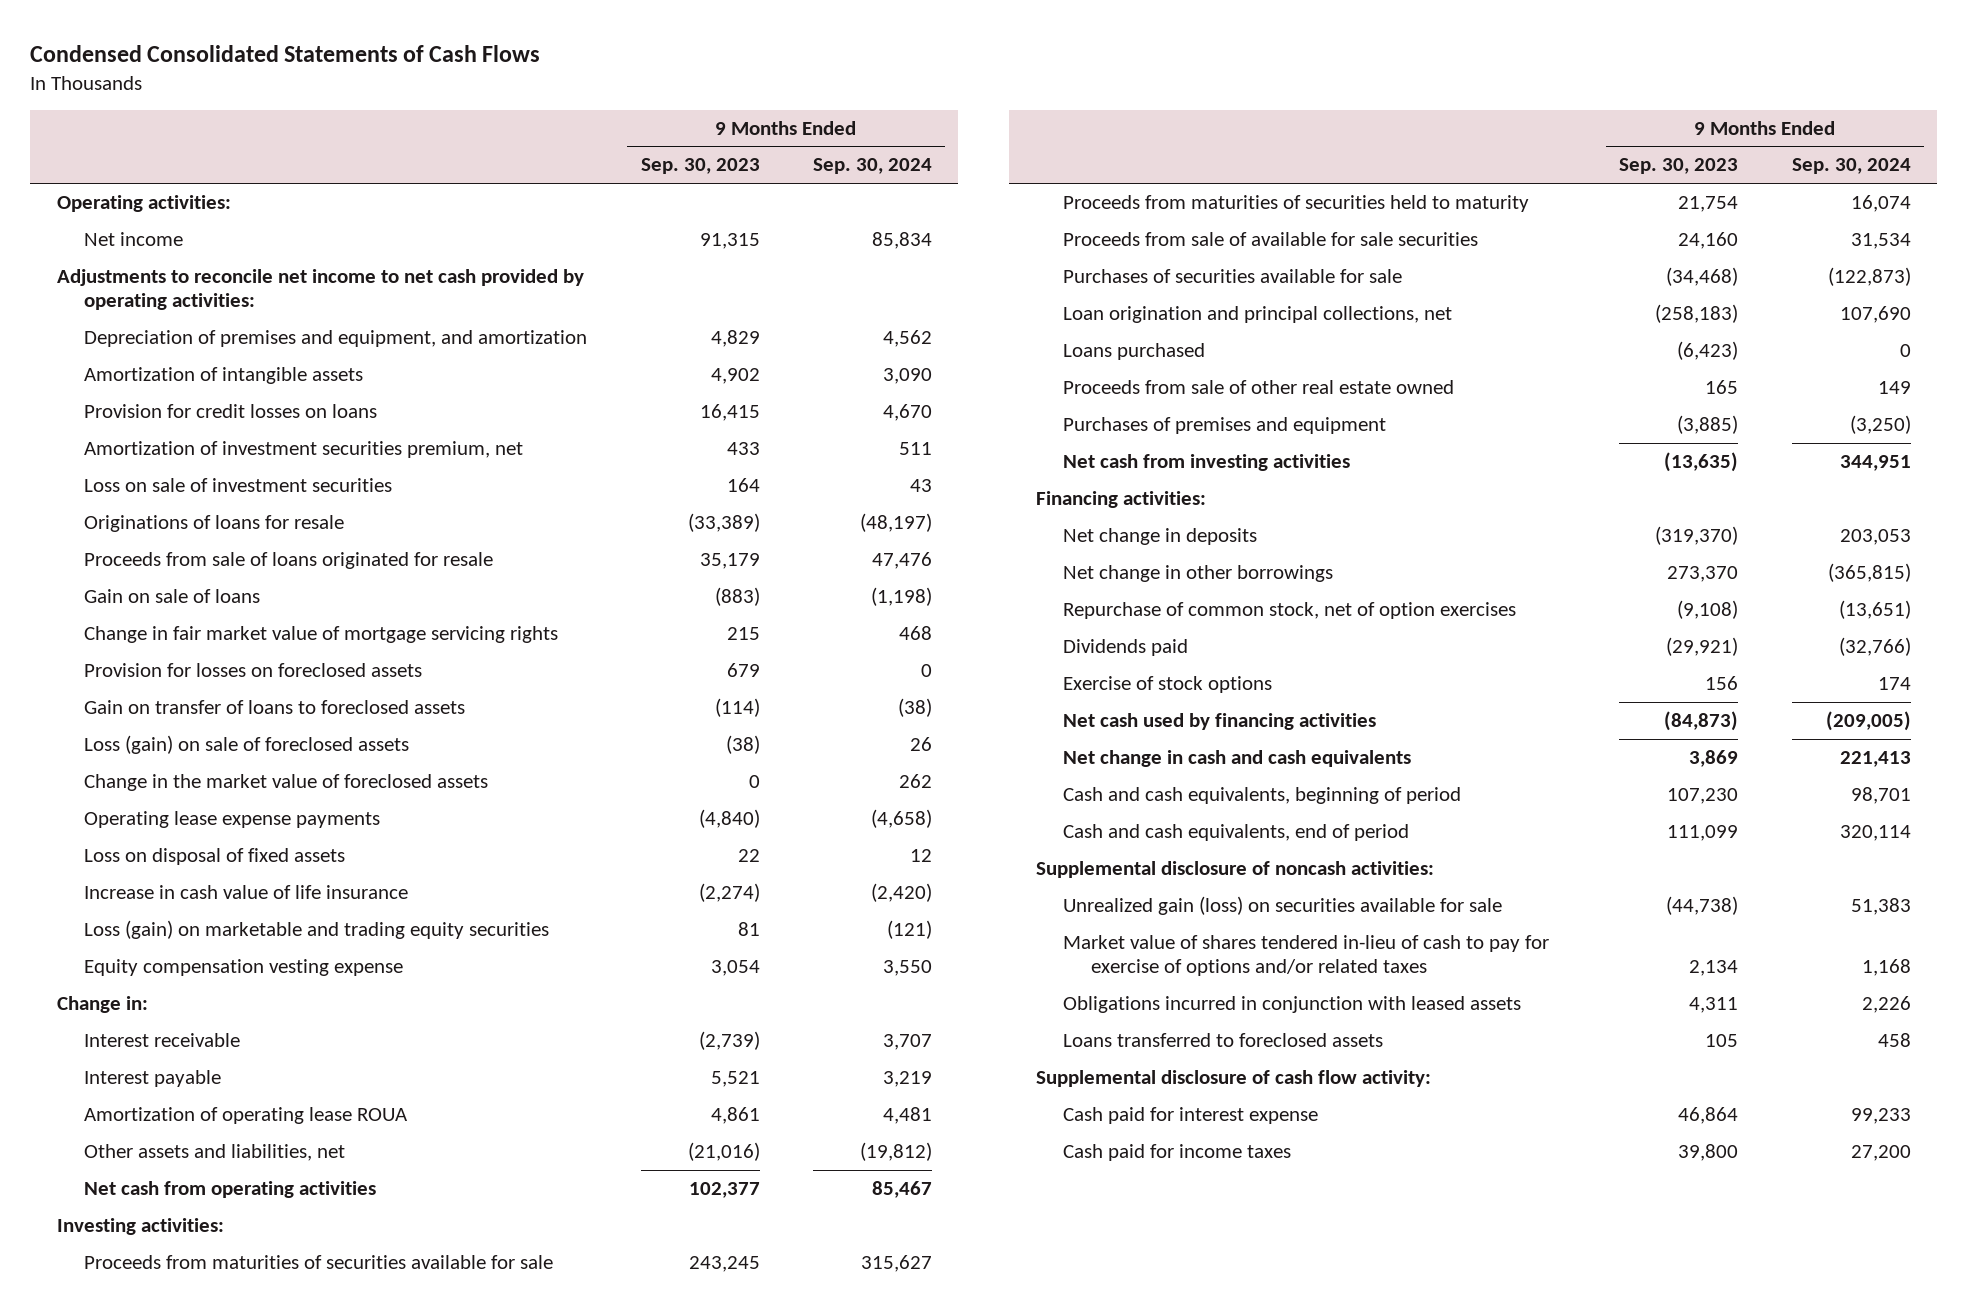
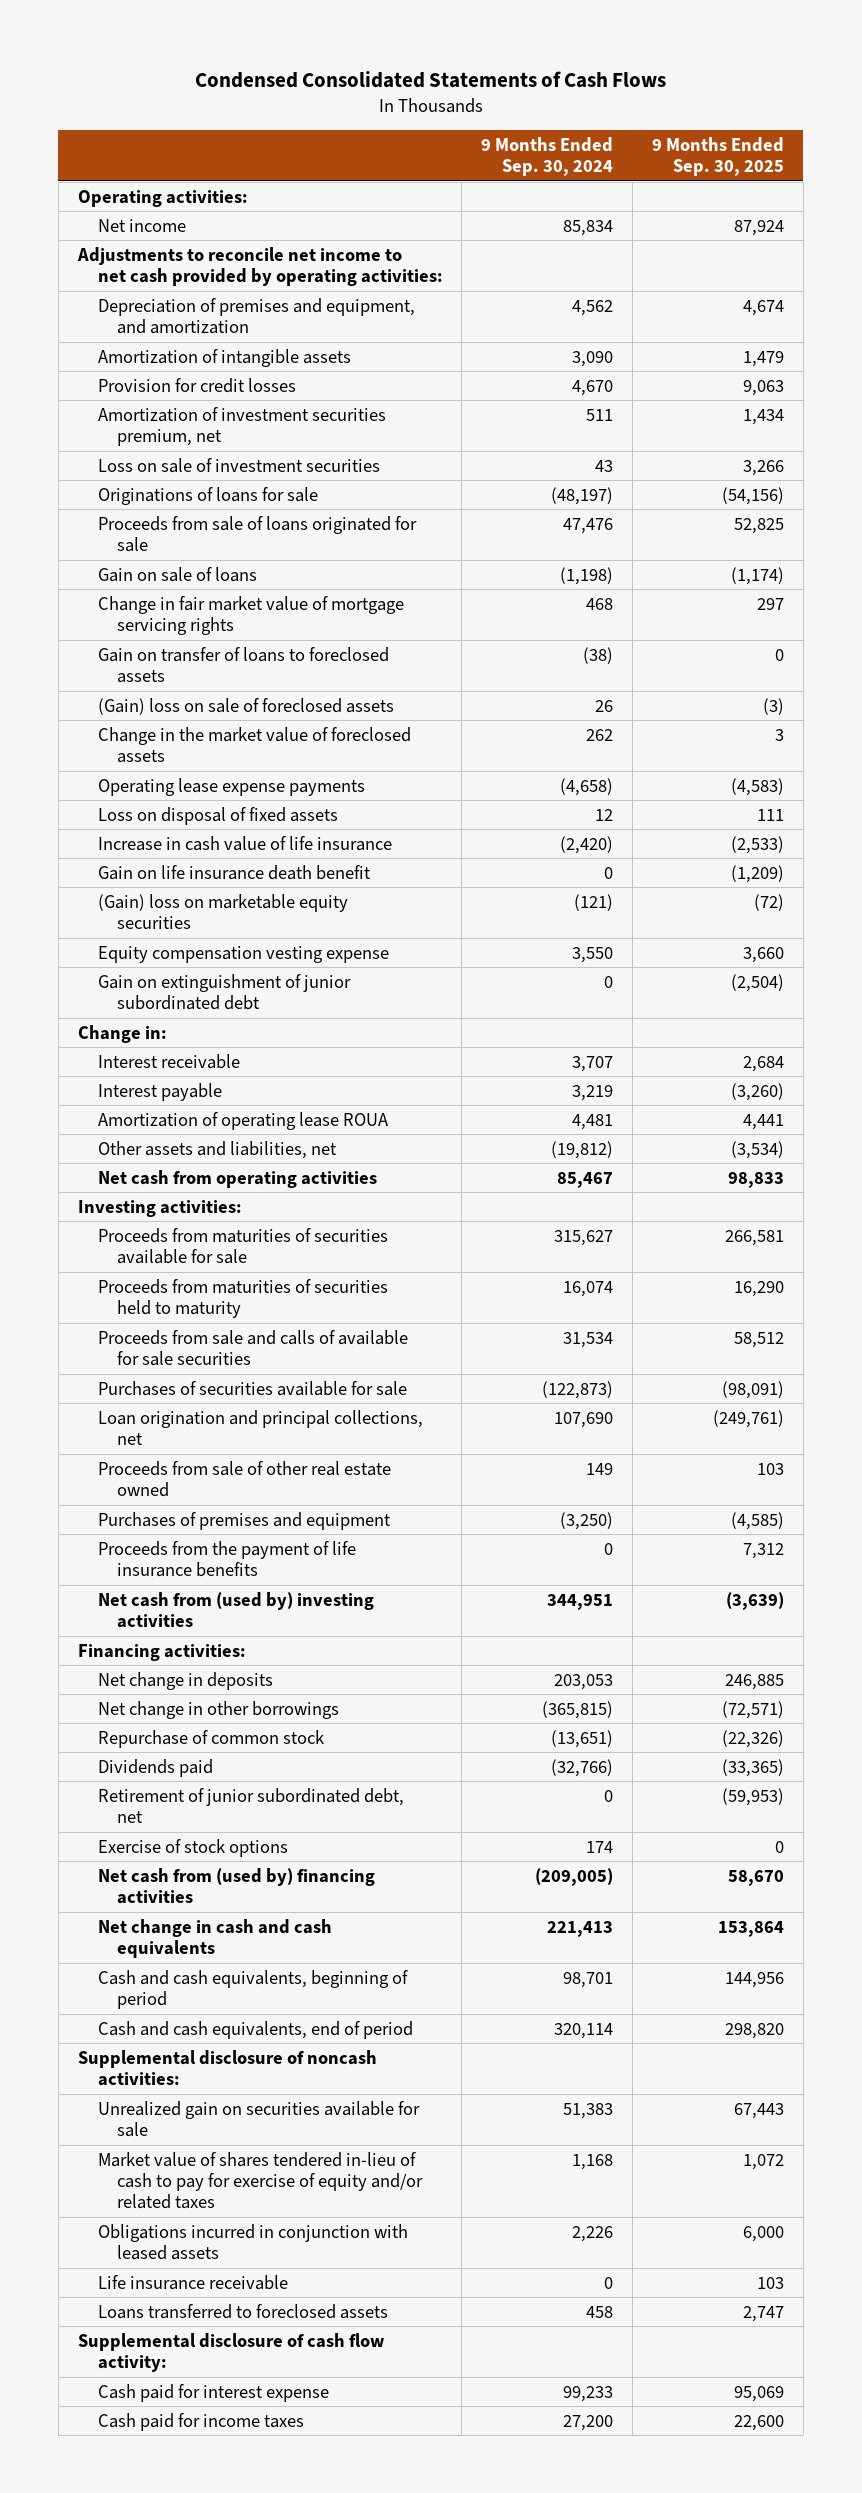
[640,158,760,175] Sep. 30, 2023 -> none
none -> [651,136,784,176] 9 Months Ended Sep. 30, 2025
[84,403,378,418] Provision for credit losses on loans -> [97,377,296,393] Provision for credit losses
[84,514,345,532] Originations of loans for resale -> [97,486,318,505] Originations of loans for sale
[84,551,494,569] Proceeds from sale of loans originated for resale -> [97,515,417,552] Proceeds from sale of loans originated for sale
[84,662,423,677] Provision for losses on foreclosed assets -> none
[84,734,410,754] Loss (gain) on sale of foreclosed assets -> [97,697,394,715] (Gain) loss on sale of foreclosed assets
none -> [97,864,371,880] Gain on life insurance death benefit
[84,919,550,939] Loss (gain) on marketable and trading equity securities -> [97,893,348,929] (Gain) loss on marketable equity securities
none -> [97,973,351,1010] Gain on extinguishment of junior subordinated debt
[1063,231,1479,246] Proceeds from sale of available for sale securities -> [97,1329,408,1366] Proceeds from sale and calls of available for sale securities
[1063,342,1206,360] Loans purchased -> none
none -> [97,1540,356,1577] Proceeds from the payment of life insurance benefits
[1063,453,1351,471] Net cash from investing activities -> [97,1591,374,1628] Net cash from (used by) investing activities
[1063,601,1517,619] Repurchase of common stock, net of option exercises -> [97,1729,324,1748] Repurchase of common stock
none -> [97,1787,404,1823] Retirement of junior subordinated debt, net
[1063,712,1377,730] Net cash used by financing activities -> [97,1867,375,1904] Net cash from (used by) financing activities
[1063,895,1503,915] Unrealized gain (loss) on securities available for sale -> [97,2100,420,2137] Unrealized gain on securities available for sale
[1063,934,1550,977] Market value of shares tendered in-lieu of cash to pay for exercise of options and/or related taxes -> [97,2151,424,2210] Market value of shares tendered in-lieu of cash to pay for exercise of equity and/or related taxes
none -> [97,2274,288,2290] Life insurance receivable

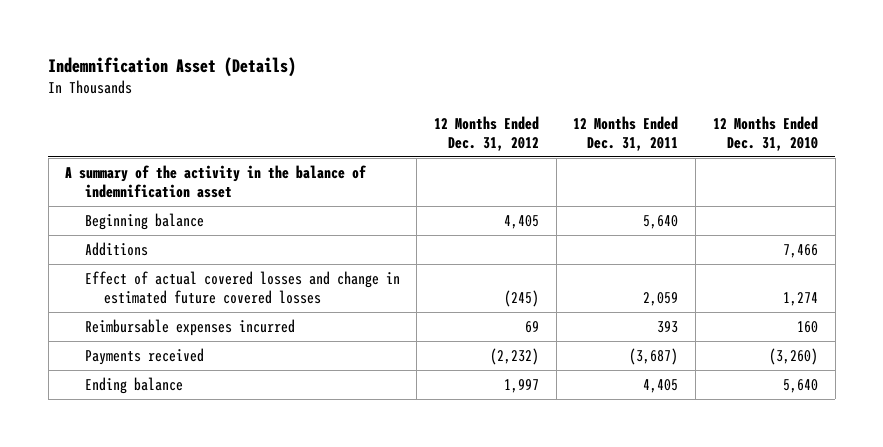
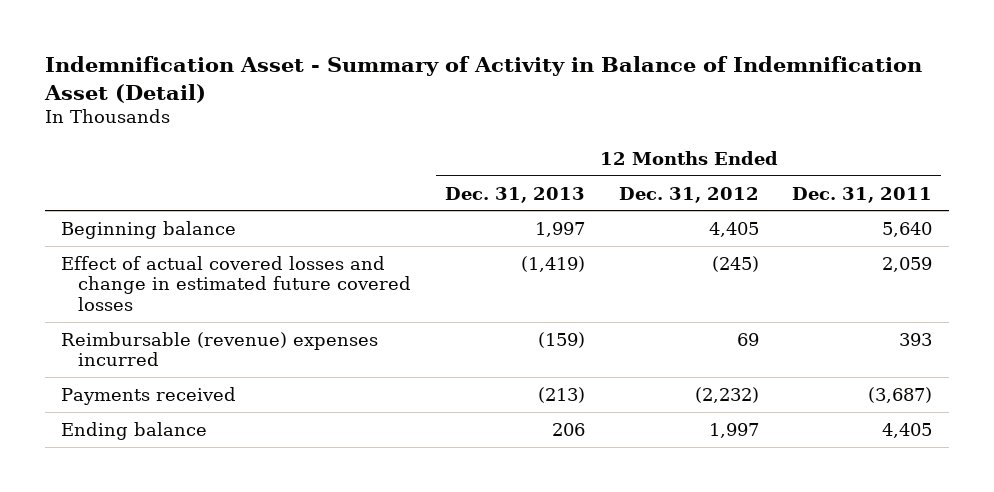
[48,57,297,78] Indemnification Asset (Details) -> [43,56,922,103] Indemnification Asset - Summary of Activity in Balance of Indemnification Asset (Detail)
[712,116,818,151] 12 Months Ended Dec. 31, 2010 -> none
none -> [444,186,585,203] Dec. 31, 2013
[65,165,368,198] A summary of the activity in the balance of indemnification asset -> none
[84,242,148,257] Additions -> none
[84,319,295,337] Reimbursable expenses incurred -> [61,331,379,367] Reimbursable (revenue) expenses incurred

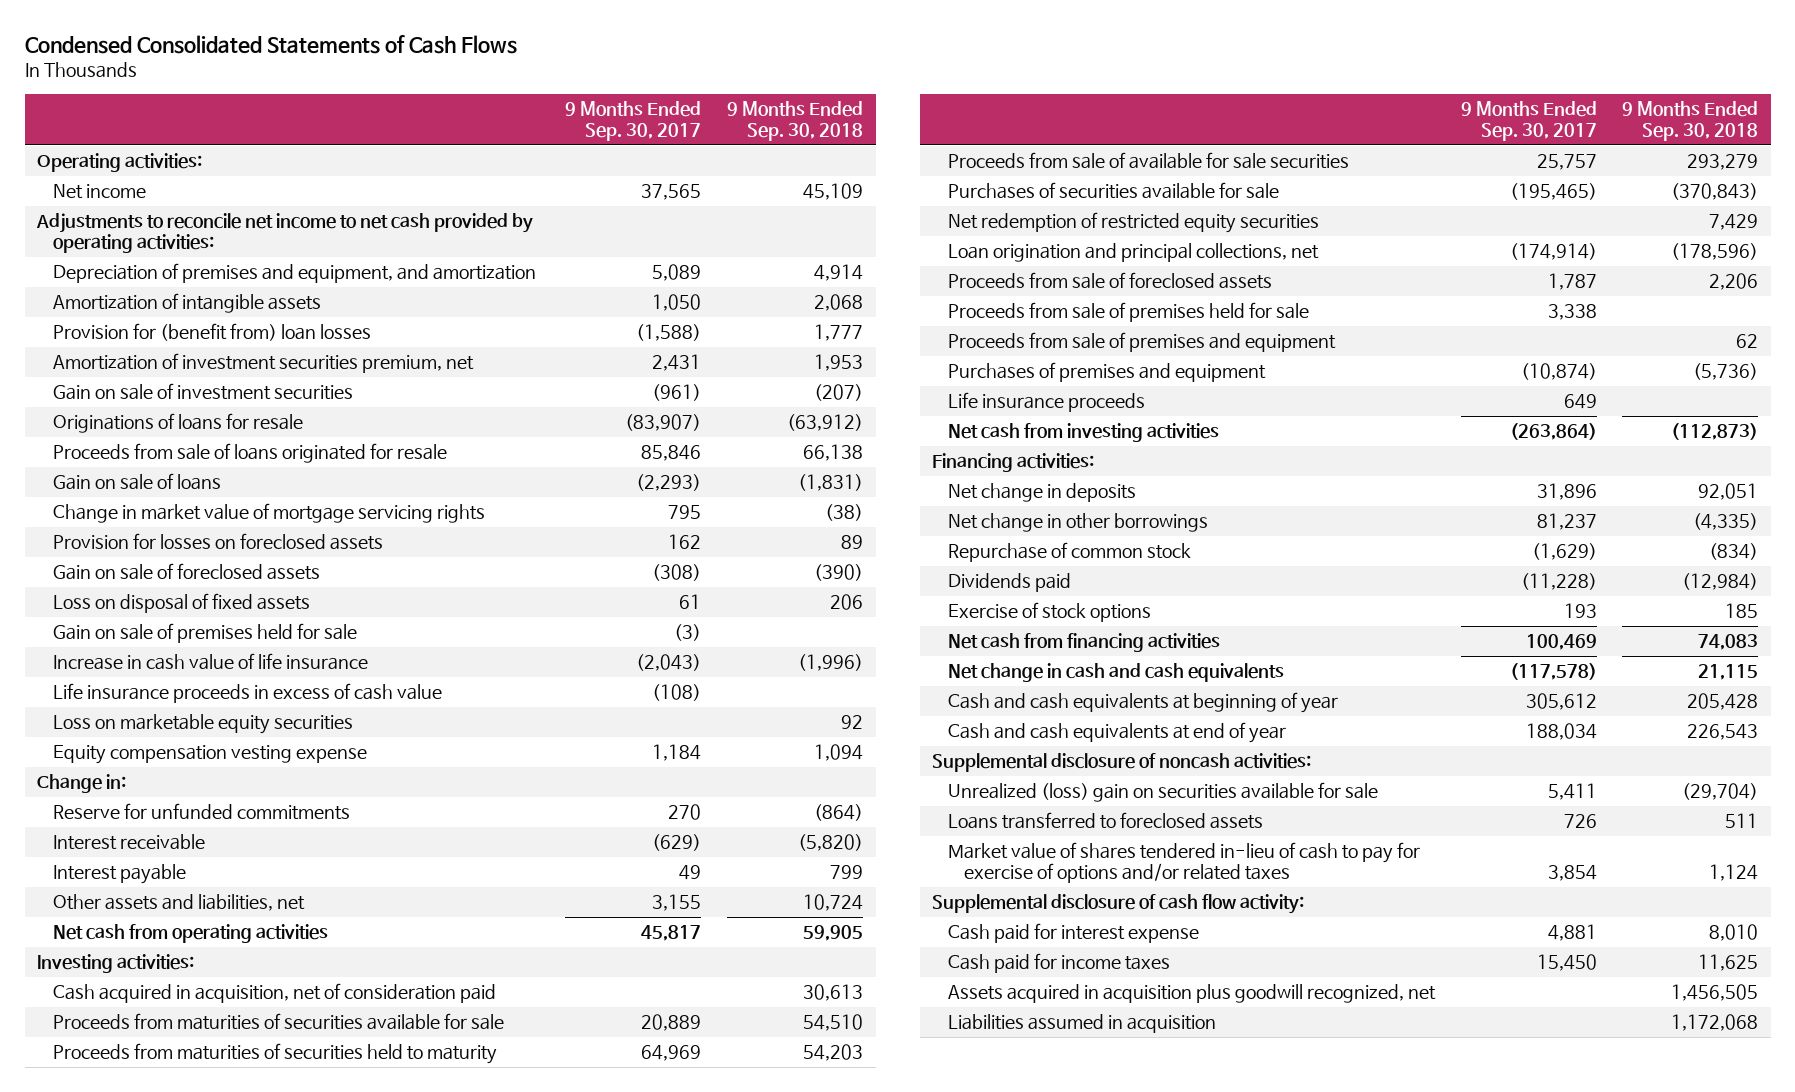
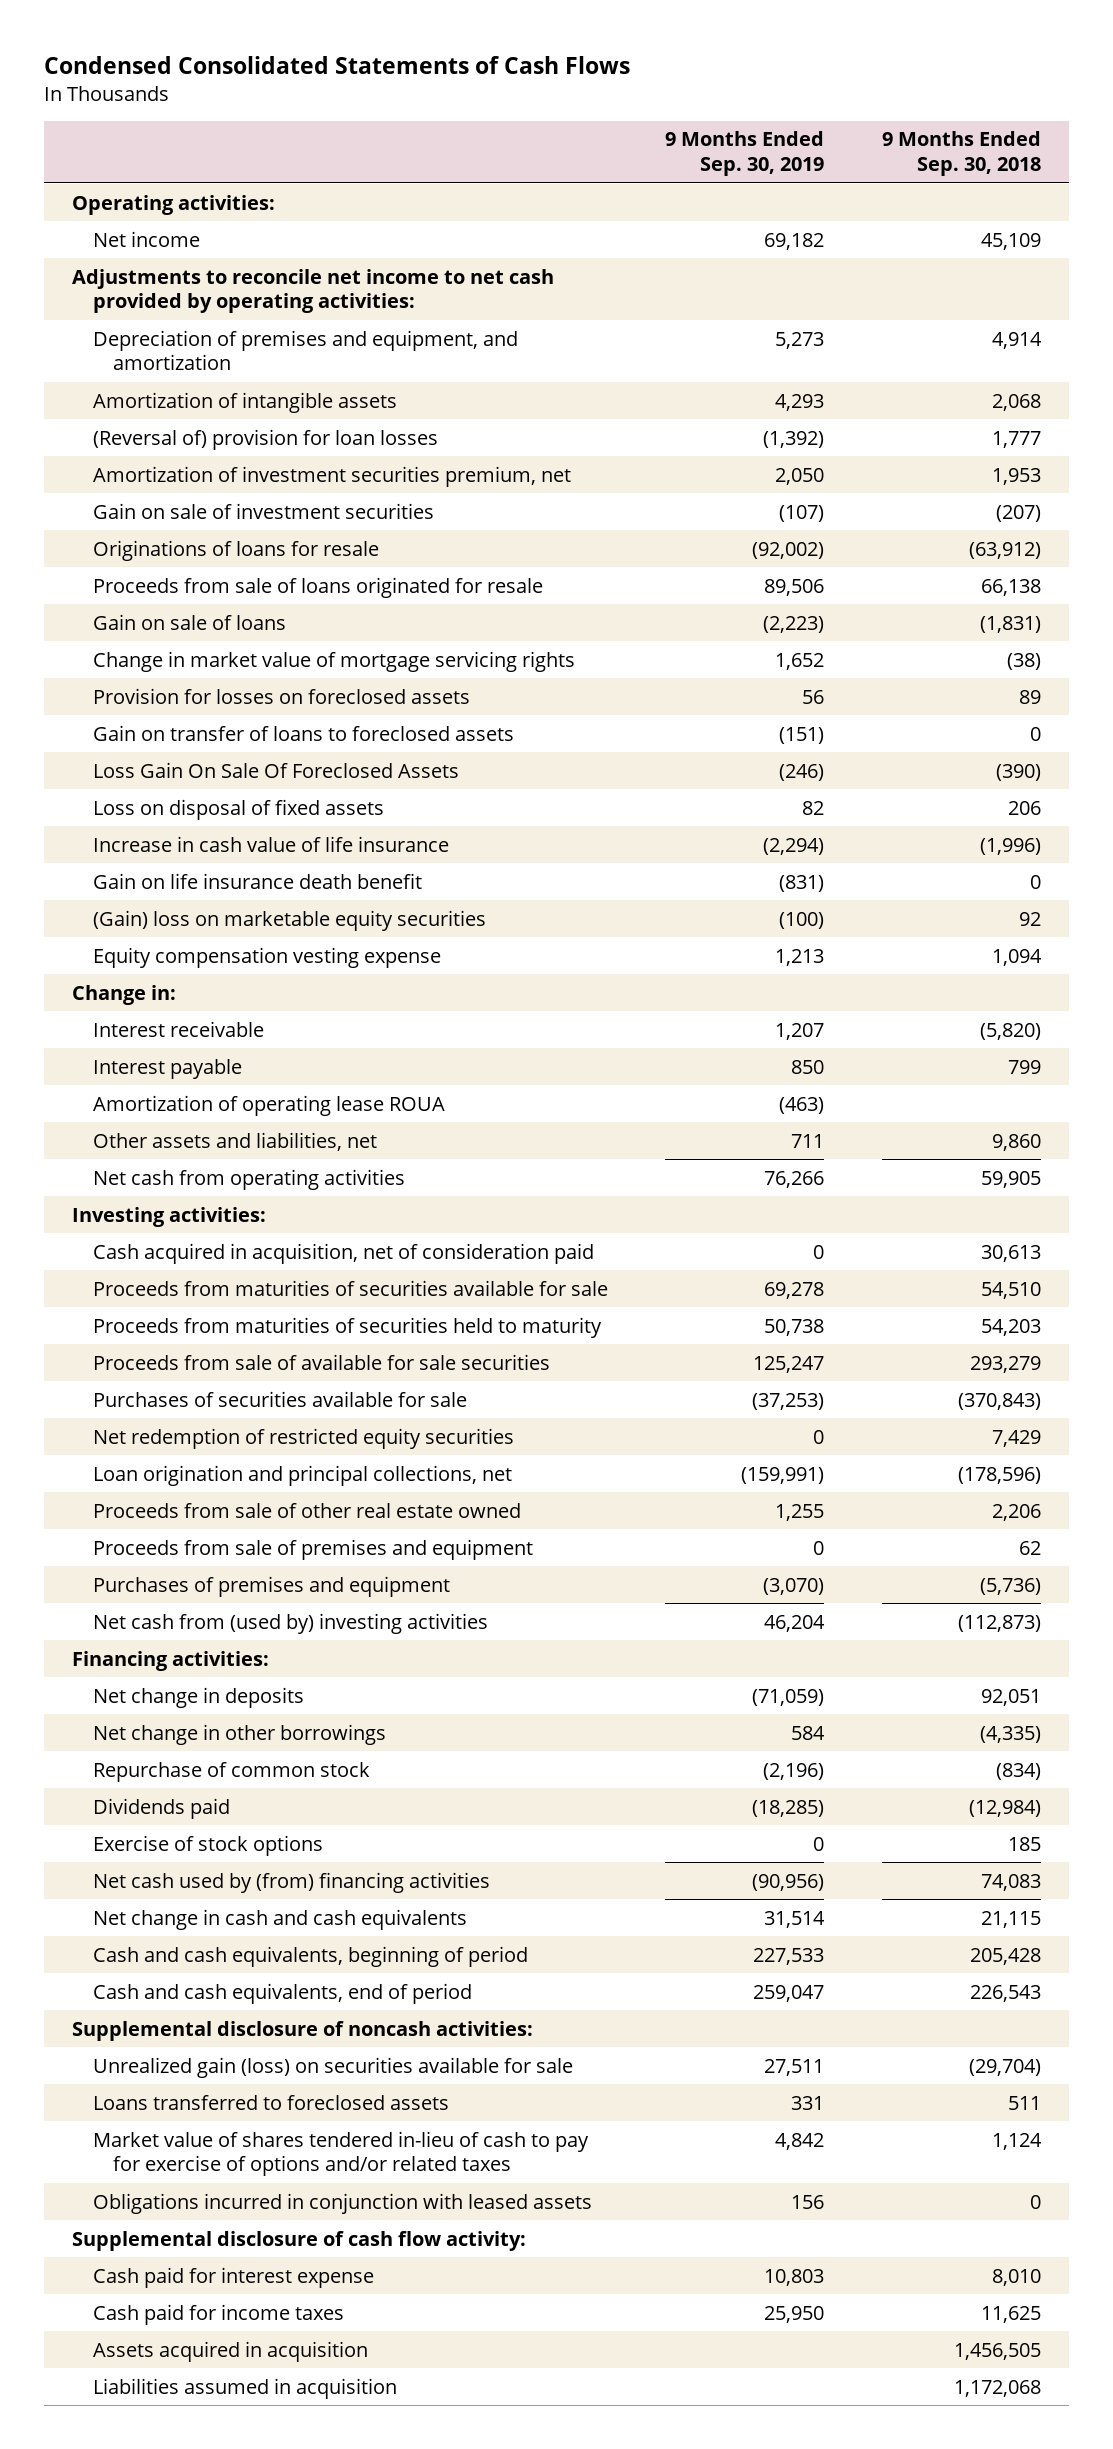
[565,100,702,141] 9 Months Ended Sep. 30, 2017 -> none
none -> [665,131,825,177] 9 Months Ended Sep. 30, 2019
[53,323,372,342] Provision for (benefit from) loan losses -> [92,428,438,450] (Reversal of) provision for loan losses
none -> [92,724,514,741] Gain on transfer of loans to foreclosed assets
[53,563,321,581] Gain on sale of foreclosed assets -> [92,761,459,778] Loss Gain On Sale Of Foreclosed Assets
[53,623,358,644] Gain on sale of premises held for sale -> none
[53,683,443,704] Life insurance proceeds in excess of cash value -> none
none -> [92,872,422,889] Gain on life insurance death benefit
[53,714,354,735] Loss on marketable equity securities -> [92,909,486,931] (Gain) loss on marketable equity securities
[53,803,351,821] Reserve for unfunded commitments -> none
none -> [92,1094,445,1116] Amortization of operating lease ROUA
[802,894,863,912] 10,724 -> [991,1133,1041,1151] 9,860
[948,302,1310,323] Proceeds from sale of premises held for sale -> none
[948,272,1273,290] Proceeds from sale of foreclosed assets -> [92,1502,521,1518] Proceeds from sale of other real estate owned
[948,392,1146,413] Life insurance proceeds -> none
[948,423,1220,443] Net cash from investing activities -> [92,1612,488,1634] Net cash from (used by) investing activities
[948,633,1221,653] Net cash from financing activities -> [92,1871,490,1893] Net cash used by (from) financing activities
[948,692,1339,714] Cash and cash equivalents at beginning of year -> [92,1945,528,1967] Cash and cash equivalents, beginning of period
[948,722,1287,744] Cash and cash equivalents at end of year -> [92,1982,472,2004] Cash and cash equivalents, end of period
[948,782,1379,803] Unrealized (loss) gain on securities available for sale -> [92,2056,573,2078] Unrealized gain (loss) on securities available for sale
none -> [92,2192,592,2214] Obligations incurred in conjunction with leased assets
[948,984,1437,1004] Assets acquired in acquisition plus goodwill recognized, net -> [92,2340,368,2362] Assets acquired in acquisition

